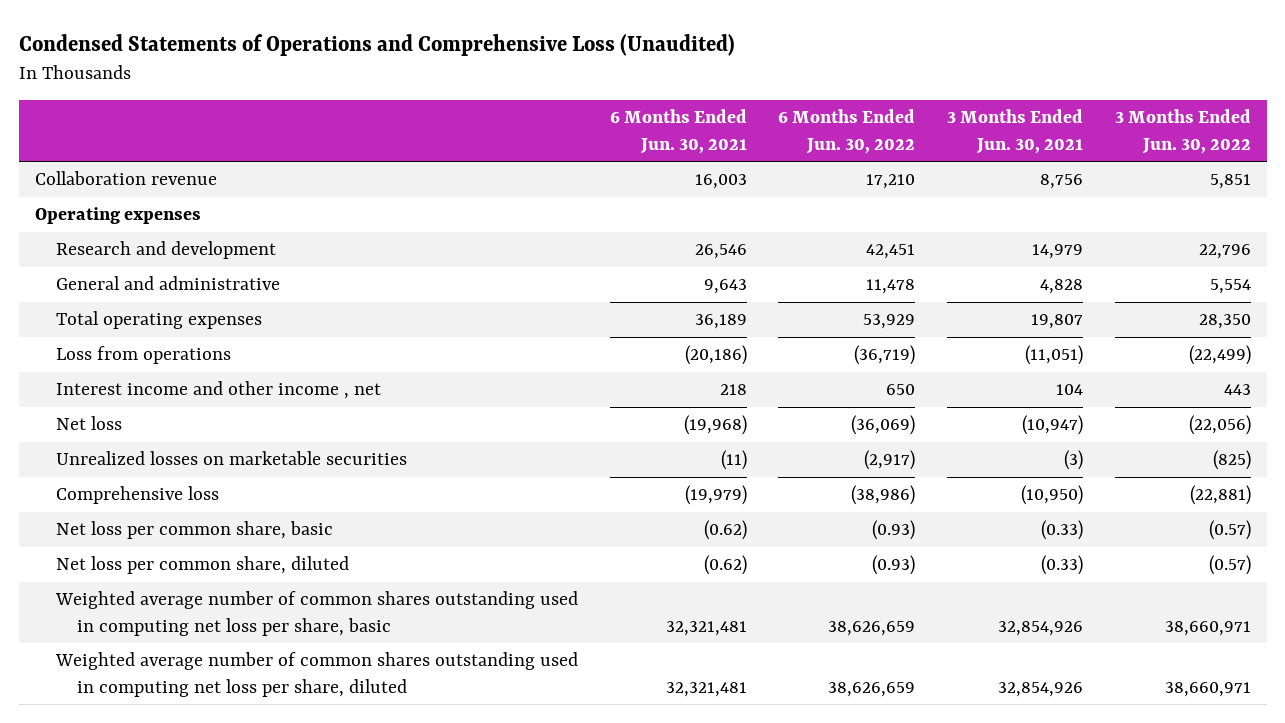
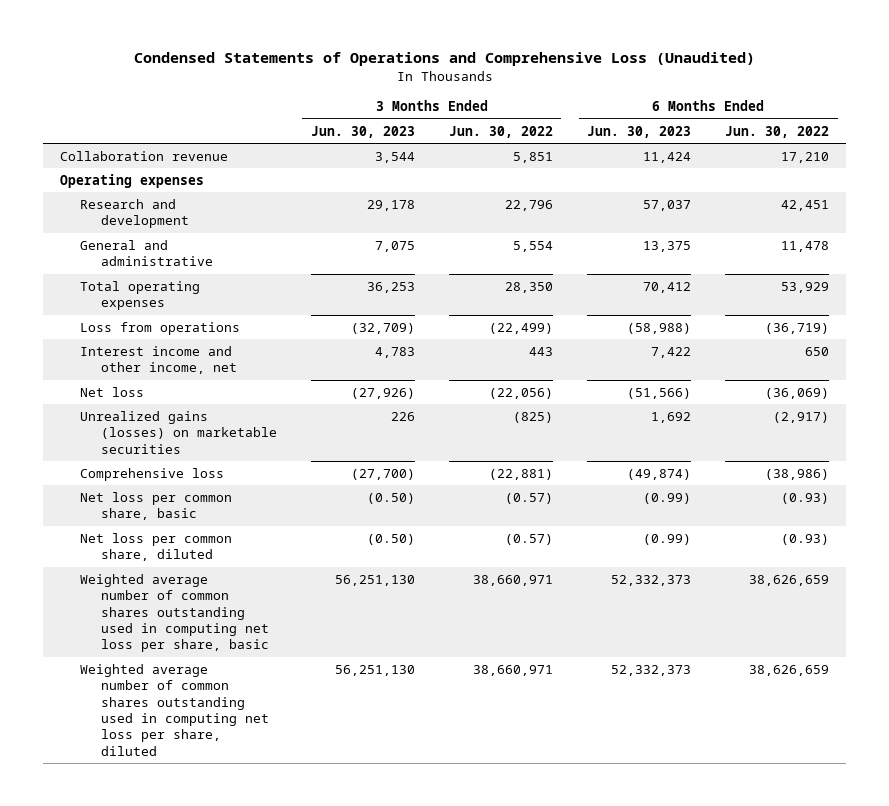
[609,109,747,154] 6 Months Ended Jun. 30, 2021 -> none
[947,109,1084,154] 3 Months Ended Jun. 30, 2021 -> none
none -> [310,125,415,138] Jun. 30, 2023
none -> [587,125,692,138] Jun. 30, 2023
[55,381,381,400] Interest income and other income , net -> [80,345,237,375] Interest income and other income, net
[55,451,407,466] Unrealized losses on marketable securities -> [80,410,277,454] Unrealized gains (losses) on marketable securities

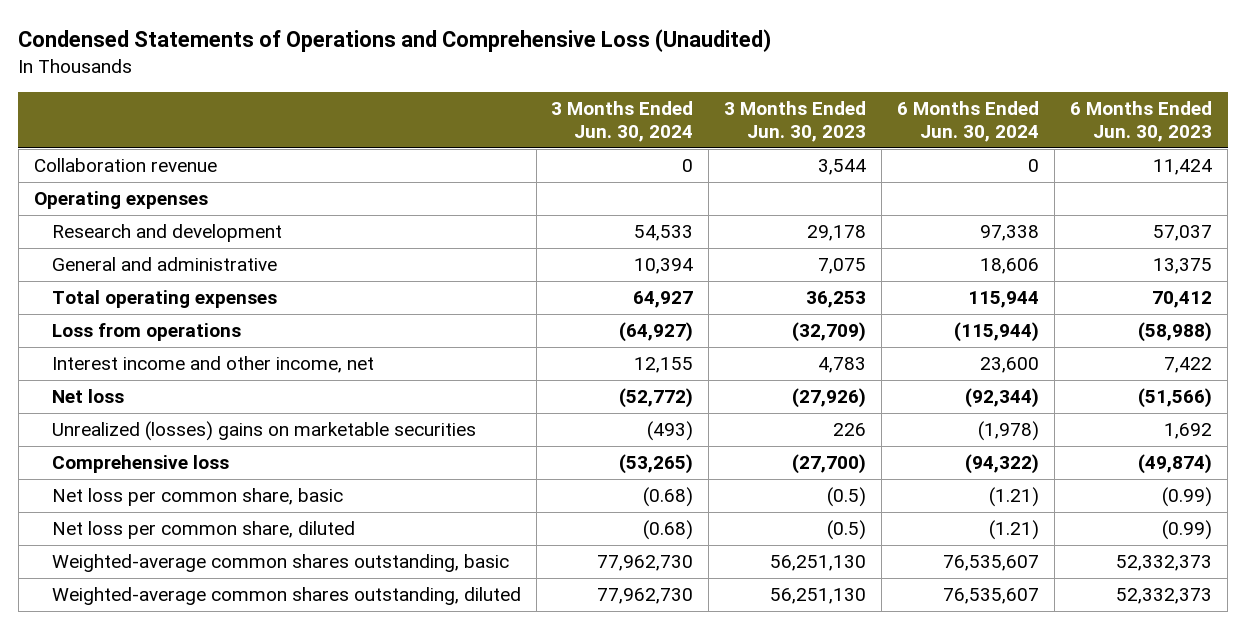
[448,125,553,138] Jun. 30, 2022 -> none
[725,125,830,138] Jun. 30, 2022 -> none
none -> [551,100,694,142] 3 Months Ended Jun. 30, 2024
none -> [897,100,1040,142] 6 Months Ended Jun. 30, 2024
[80,410,277,454] Unrealized gains (losses) on marketable securities -> [51,421,476,442] Unrealized (losses) gains on marketable securities
[366,492,415,504] (0.50) -> [827,487,867,508] (0.5)
[366,533,415,545] (0.50) -> [827,520,867,541] (0.5)
[80,573,269,653] Weighted average number of common shares outstanding used in computing net loss per share, basic -> [51,554,509,573] Weighted-average common shares outstanding, basic
[80,663,269,756] Weighted average number of common shares outstanding used in computing net loss per share, diluted -> [51,587,521,606] Weighted-average common shares outstanding, diluted

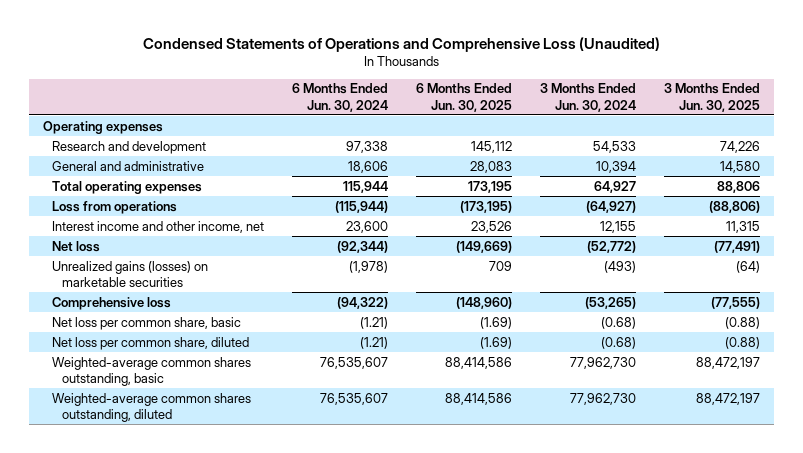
[724,100,867,142] 3 Months Ended Jun. 30, 2023 -> none
[1070,100,1213,142] 6 Months Ended Jun. 30, 2023 -> none
none -> [416,83,513,112] 6 Months Ended Jun. 30, 2025
none -> [664,83,761,112] 3 Months Ended Jun. 30, 2025
[33,158,217,173] Collaboration revenue -> none
[51,421,476,442] Unrealized (losses) gains on marketable securities -> [52,260,209,287] Unrealized gains (losses) on marketable securities

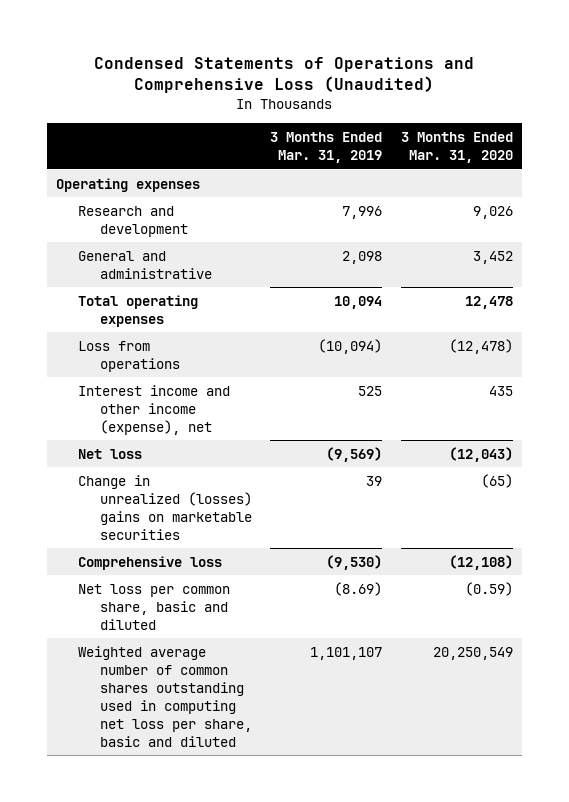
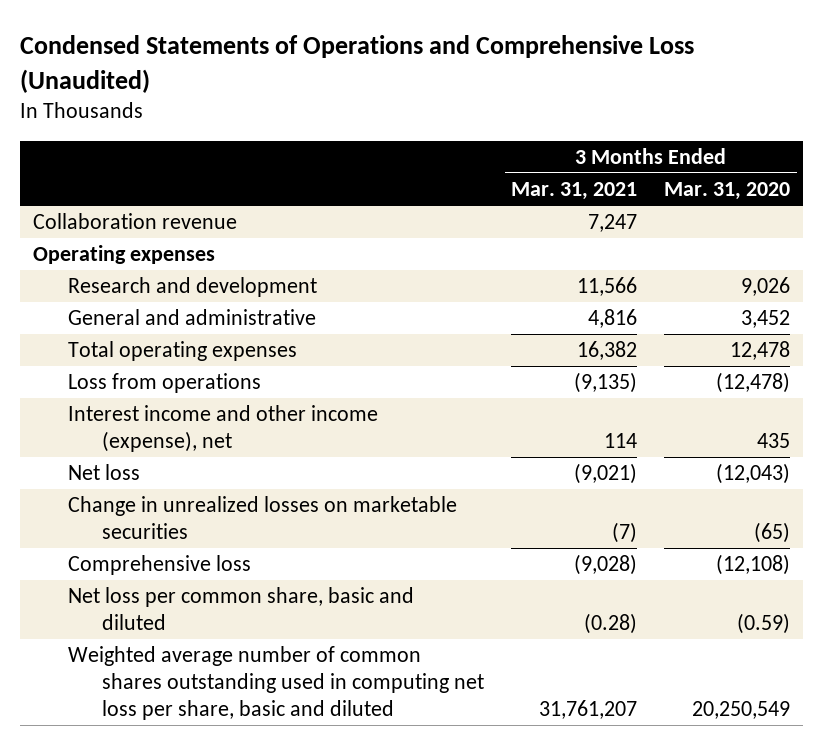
[270,132,383,164] 3 Months Ended Mar. 31, 2019 -> none
none -> [511,182,638,201] Mar. 31, 2021
none -> [33,213,238,230] Collaboration revenue
[77,474,252,540] Change in unrealized (losses) gains on marketable securities -> [67,496,457,540] Change in unrealized losses on marketable securities

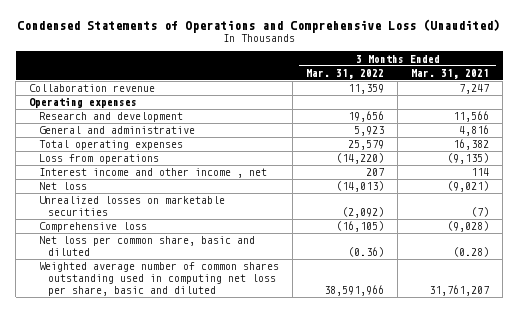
[664,182,791,201] Mar. 31, 2020 -> none
none -> [305,69,384,80] Mar. 31, 2022
[67,405,378,453] Interest income and other income (expense), net -> [38,168,267,179] Interest income and other income , net
[67,496,457,540] Change in unrealized losses on marketable securities -> [38,196,225,217] Unrealized losses on marketable securities

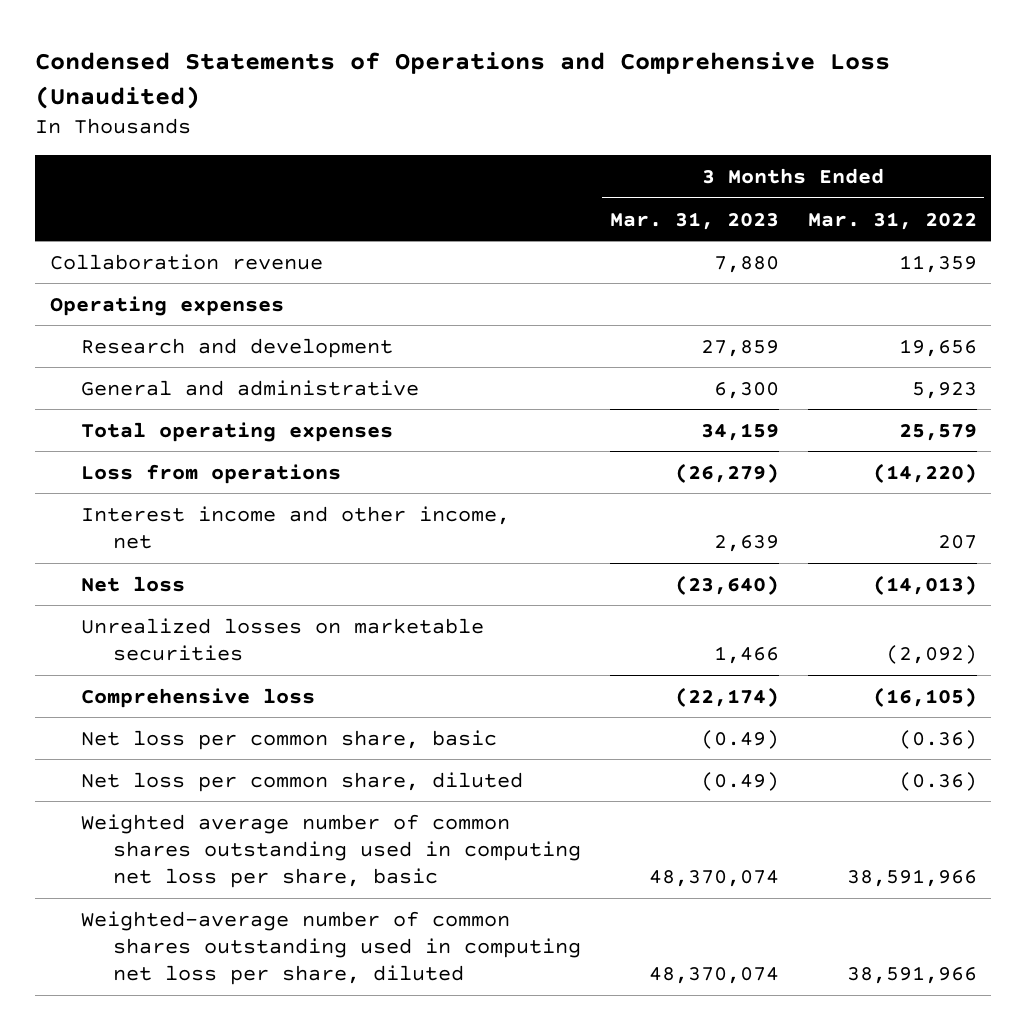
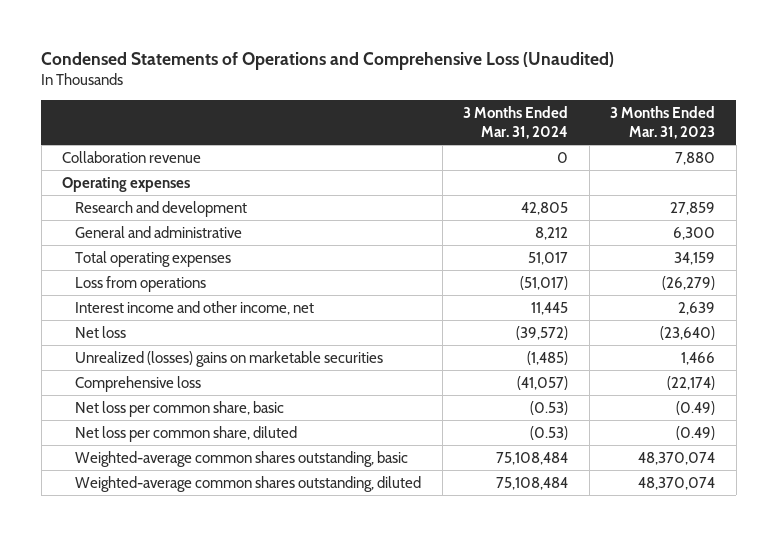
[807,211,977,230] Mar. 31, 2022 -> none
none -> [463,106,569,139] 3 Months Ended Mar. 31, 2024
[81,617,485,661] Unrealized losses on marketable securities -> [75,351,384,368] Unrealized (losses) gains on marketable securities
[81,813,581,888] Weighted average number of common shares outstanding used in computing net loss per share, basic -> [75,451,409,468] Weighted-average common shares outstanding, basic
[81,910,581,985] Weighted-average number of common shares outstanding used in computing net loss per share, diluted -> [75,476,422,493] Weighted-average common shares outstanding, diluted

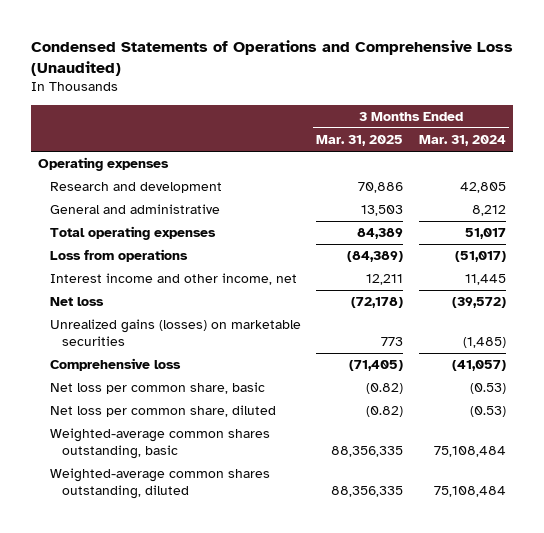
[610,106,716,139] 3 Months Ended Mar. 31, 2023 -> none
none -> [316,135,404,147] Mar. 31, 2025
[62,151,202,164] Collaboration revenue -> none
[75,351,384,368] Unrealized (losses) gains on marketable securities -> [50,319,302,346] Unrealized gains (losses) on marketable securities

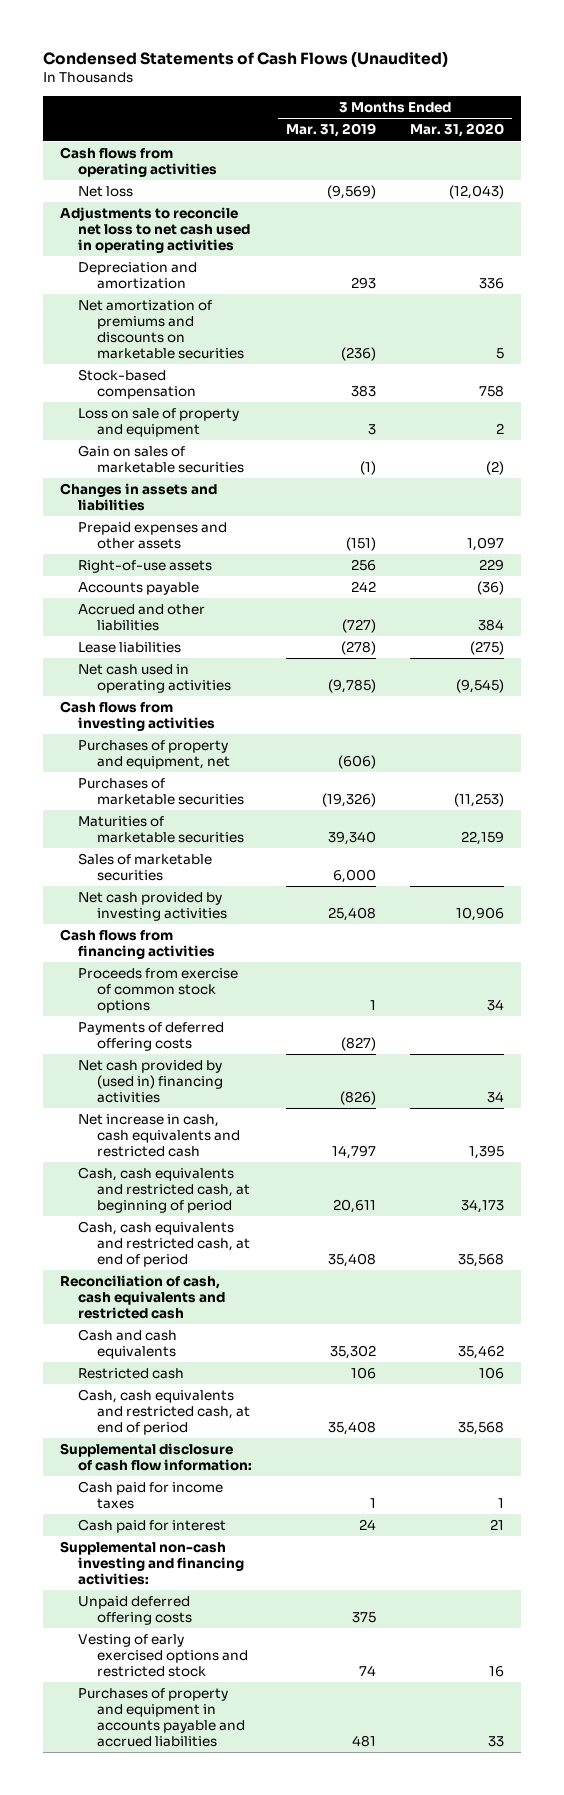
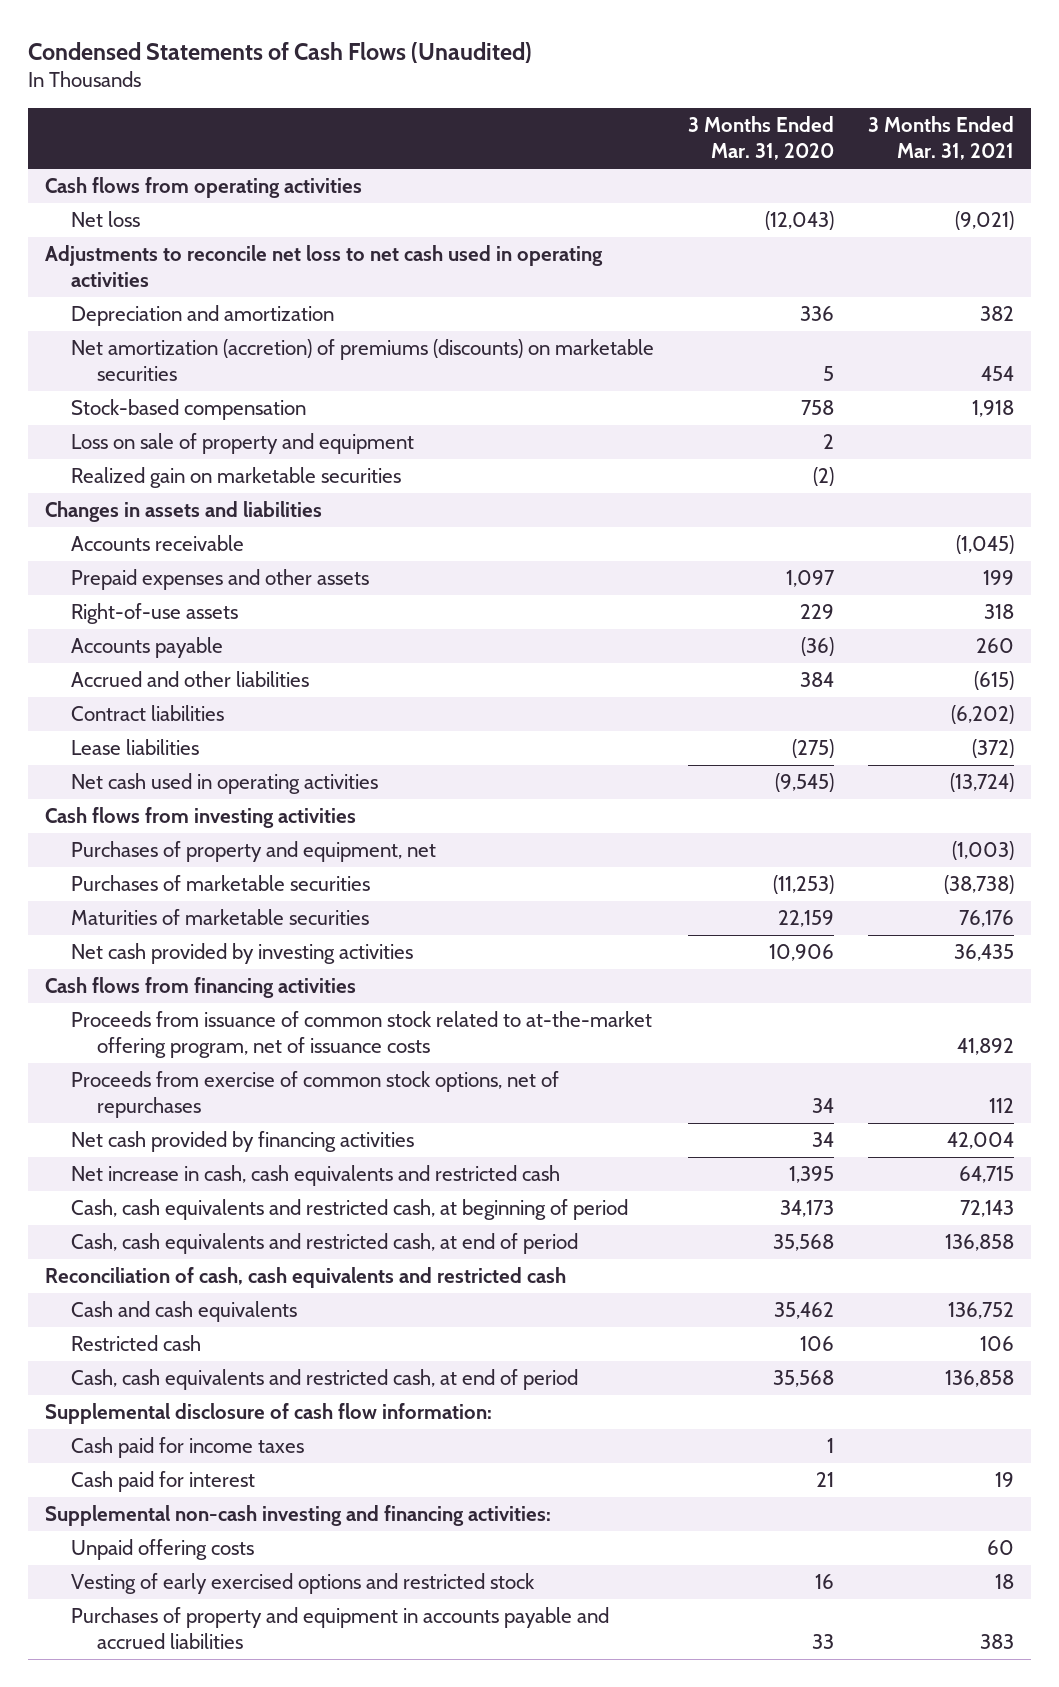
[286,123,377,138] Mar. 31, 2019 -> none
none -> [867,115,1014,161] 3 Months Ended Mar. 31, 2021
[78,300,244,359] Net amortization of premiums and discounts on marketable securities -> [71,339,655,382] Net amortization (accretion) of premiums (discounts) on marketable securities
[78,445,244,474] Gain on sales of marketable securities -> [71,467,402,489] Realized gain on marketable securities
none -> [71,535,245,552] Accounts receivable
none -> [71,705,225,722] Contract liabilities
[78,853,213,882] Sales of marketable securities -> none
[78,1022,225,1052] Payments of deferred offering costs -> none
none -> [71,1011,653,1059] Proceeds from issuance of common stock related to at-the-market offering program, net of issuance costs
[78,968,239,1013] Proceeds from exercise of common stock options -> [71,1071,560,1119] Proceeds from exercise of common stock options, net of repurchases
[78,1060,223,1103] Net cash provided by (used in) financing activities -> [71,1131,415,1153] Net cash provided by financing activities
[78,1596,192,1626] Unpaid deferred offering costs -> [71,1539,255,1561] Unpaid offering costs

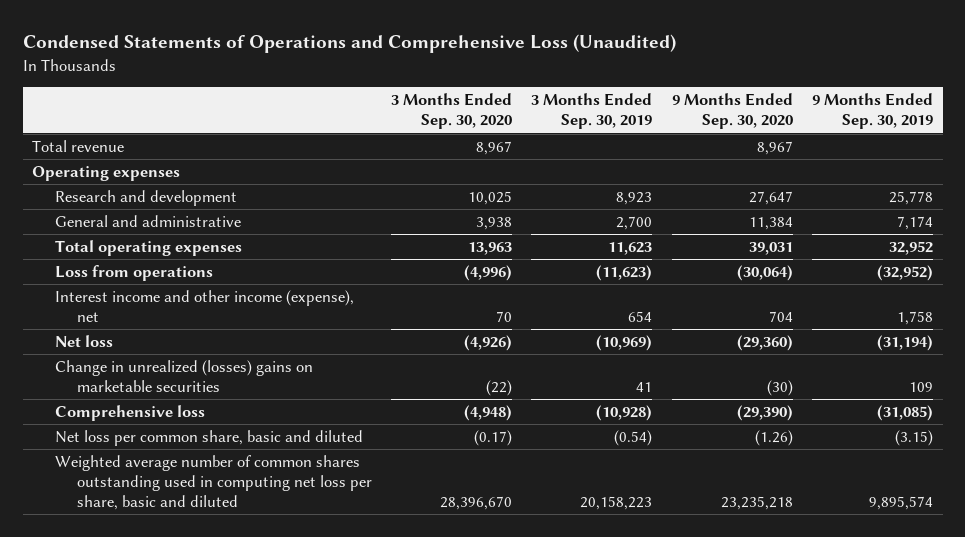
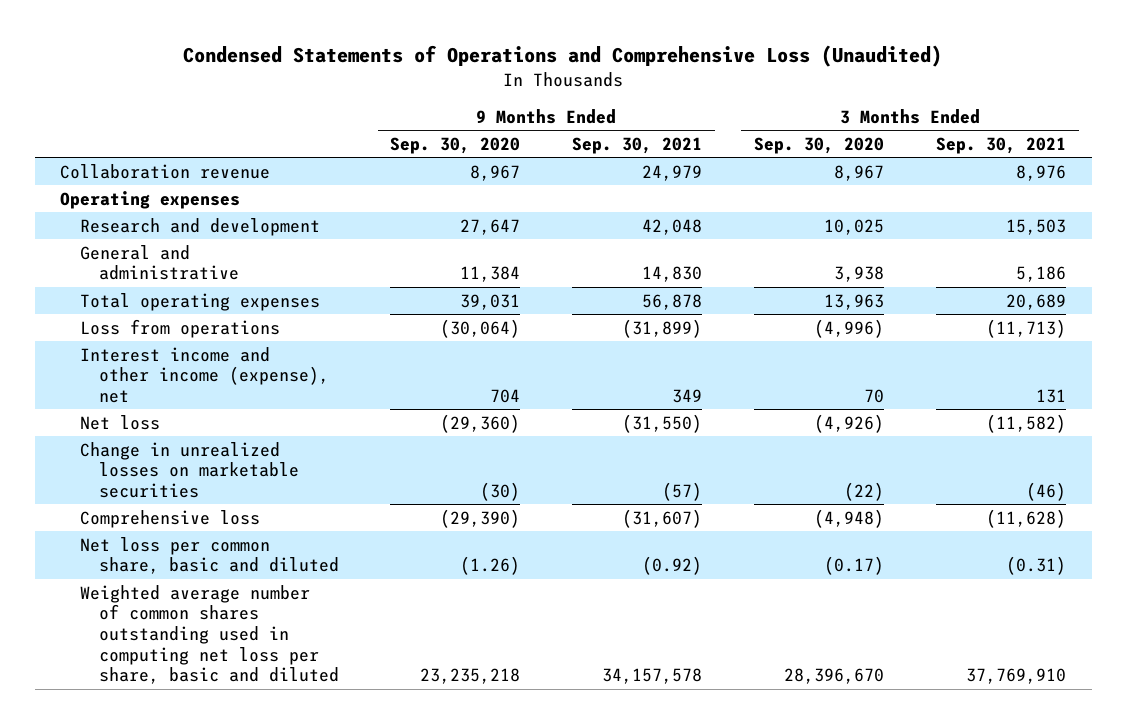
[531,93,653,130] 3 Months Ended Sep. 30, 2019 -> none
[811,93,933,130] 9 Months Ended Sep. 30, 2019 -> none
none -> [572,136,703,154] Sep. 30, 2021
none -> [935,136,1066,154] Sep. 30, 2021
[32,140,125,153] Total revenue -> [60,163,271,179] Collaboration revenue
[54,360,313,392] Change in unrealized (losses) gains on marketable securities -> [79,441,299,498] Change in unrealized losses on marketable securities

